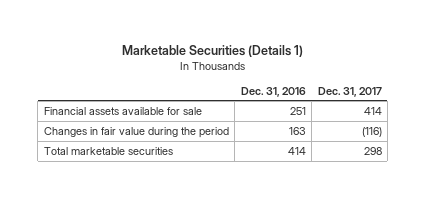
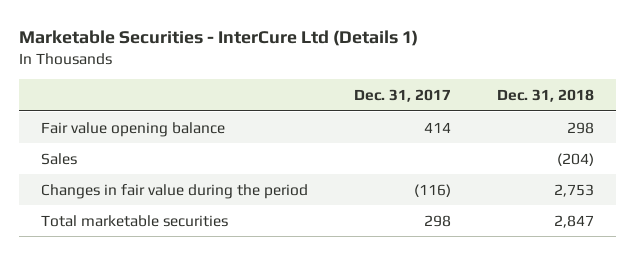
[121,44,303,57] Marketable Securities (Details 1) -> [18,29,418,46] Marketable Securities - InterCure Ltd (Details 1)
[240,86,306,97] Dec. 31, 2016 -> none
none -> [496,88,594,102] Dec. 31, 2018
[43,106,202,115] Financial assets available for sale -> [41,121,226,137] Fair value opening balance
none -> [41,152,78,165] Sales

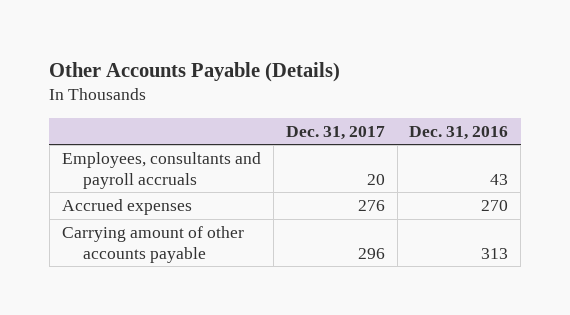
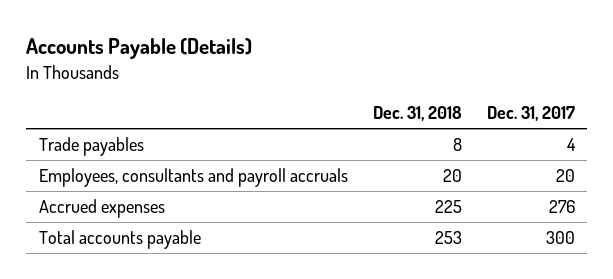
[49,61,341,82] Other Accounts Payable (Details) -> [26,38,253,60] Accounts Payable (Details)
[409,125,509,140] Dec. 31, 2016 -> none
none -> [372,106,462,122] Dec. 31, 2018
none -> [38,137,144,157] Trade payables
[61,225,244,263] Carrying amount of other accounts payable -> [38,230,201,250] Total accounts payable
[357,247,385,259] 296 -> [545,231,575,245] 300

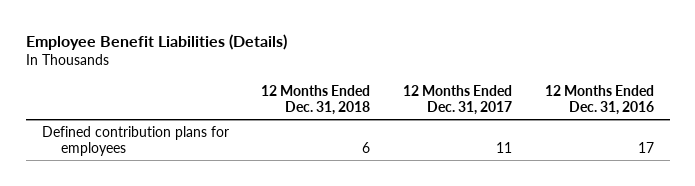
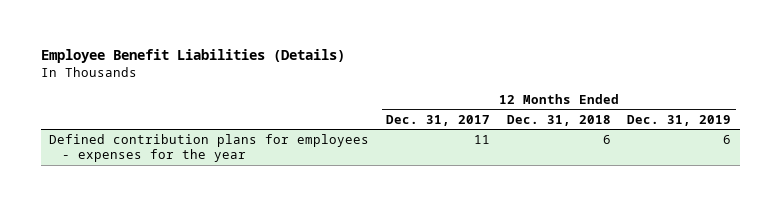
[544,85,654,116] 12 Months Ended Dec. 31, 2016 -> none
none -> [627,114,732,126] Dec. 31, 2019
[41,126,229,157] Defined contribution plans for employees -> [49,134,370,162] Defined contribution plans for employees - expenses for the year

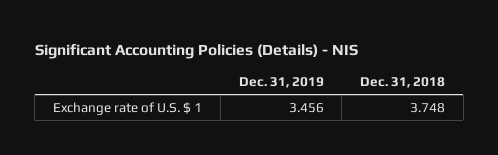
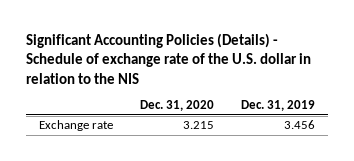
[34,44,358,60] Significant Accounting Policies (Details) - NIS -> [25,33,311,84] Significant Accounting Policies (Details) - Schedule of exchange rate of the U.S. dollar in relation to the NIS
[360,76,446,88] Dec. 31, 2018 -> none
none -> [139,100,214,112] Dec. 31, 2020
[52,101,202,115] Exchange rate of U.S. $ 1 -> [39,120,114,132] Exchange rate

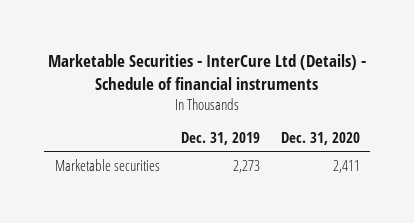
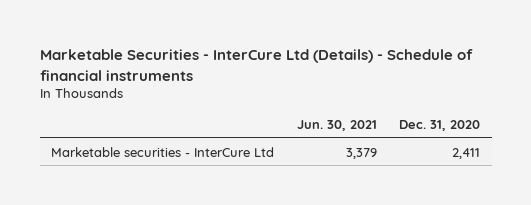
[180,132,260,146] Dec. 31, 2019 -> none
none -> [296,120,377,132] Jun. 30, 2021
[54,158,160,171] Marketable securities -> [51,146,275,157] Marketable securities - InterCure Ltd

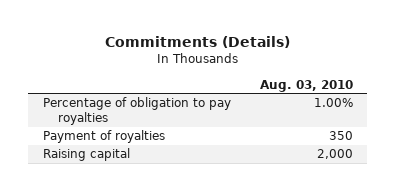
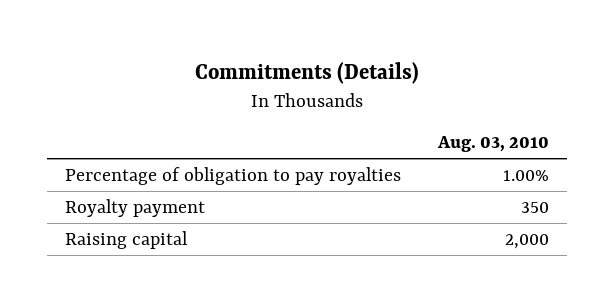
[42,130,165,144] Payment of royalties -> [65,198,206,217] Royalty payment

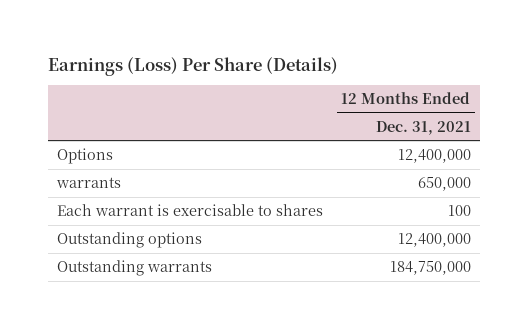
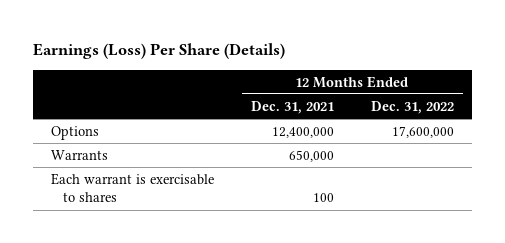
none -> [370,100,454,114] Dec. 31, 2022
[56,177,122,189] warrants -> [51,149,109,160] Warrants
[57,232,203,249] Outstanding options -> none
[57,260,213,277] Outstanding warrants -> none

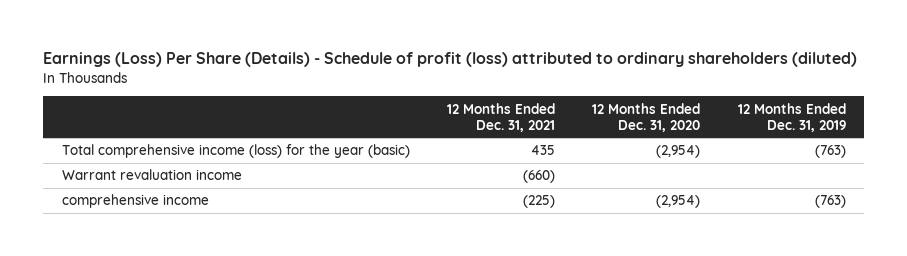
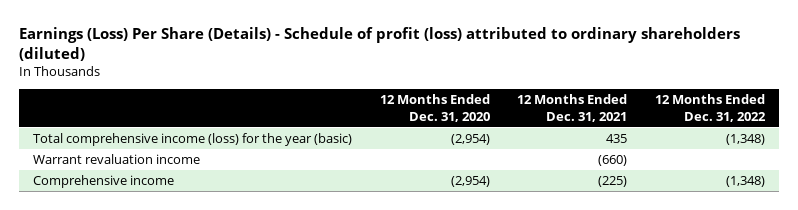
[737,102,846,132] 12 Months Ended Dec. 31, 2019 -> none
none -> [655,94,767,122] 12 Months Ended Dec. 31, 2022
[61,194,209,209] comprehensive income -> [32,175,174,189] Comprehensive income

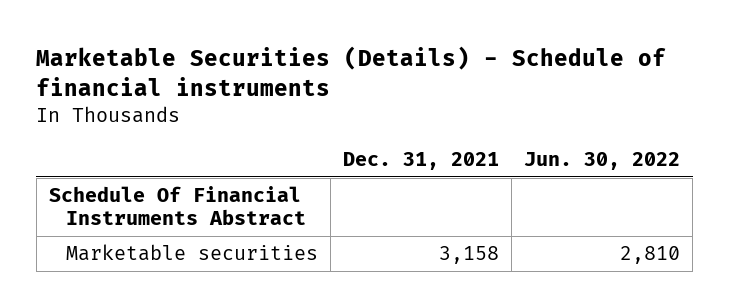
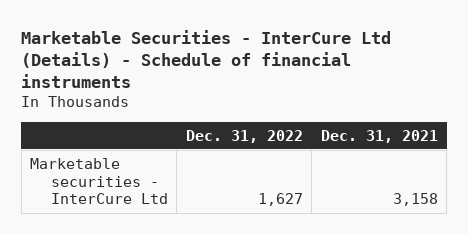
[36,46,667,97] Marketable Securities (Details) - Schedule of financial instruments -> [21,29,392,89] Marketable Securities - InterCure Ltd (Details) - Schedule of financial instruments
[524,151,681,170] Jun. 30, 2022 -> none
none -> [185,129,303,143] Dec. 31, 2022
[48,186,307,225] Schedule Of Financial Instruments Abstract -> none
[66,244,319,262] Marketable securities -> [30,157,168,205] Marketable securities - InterCure Ltd

